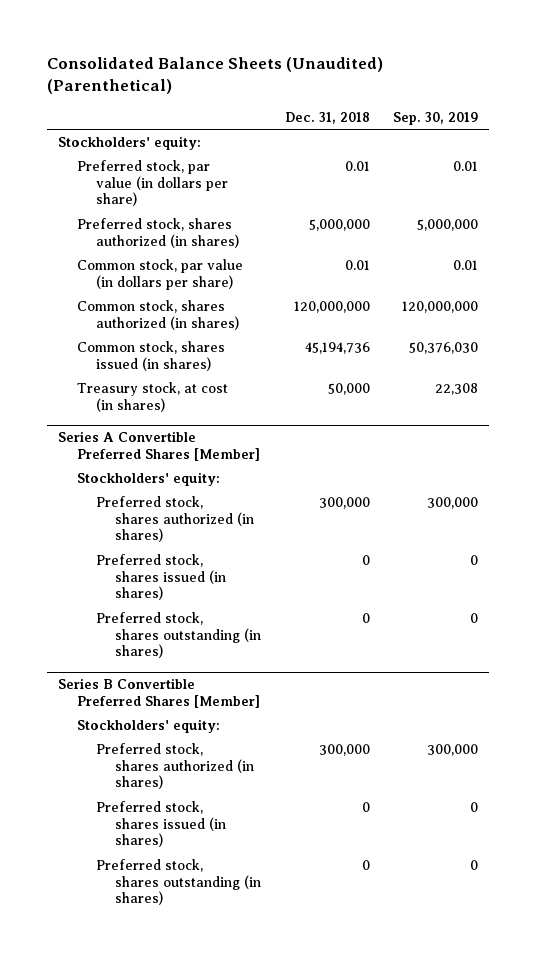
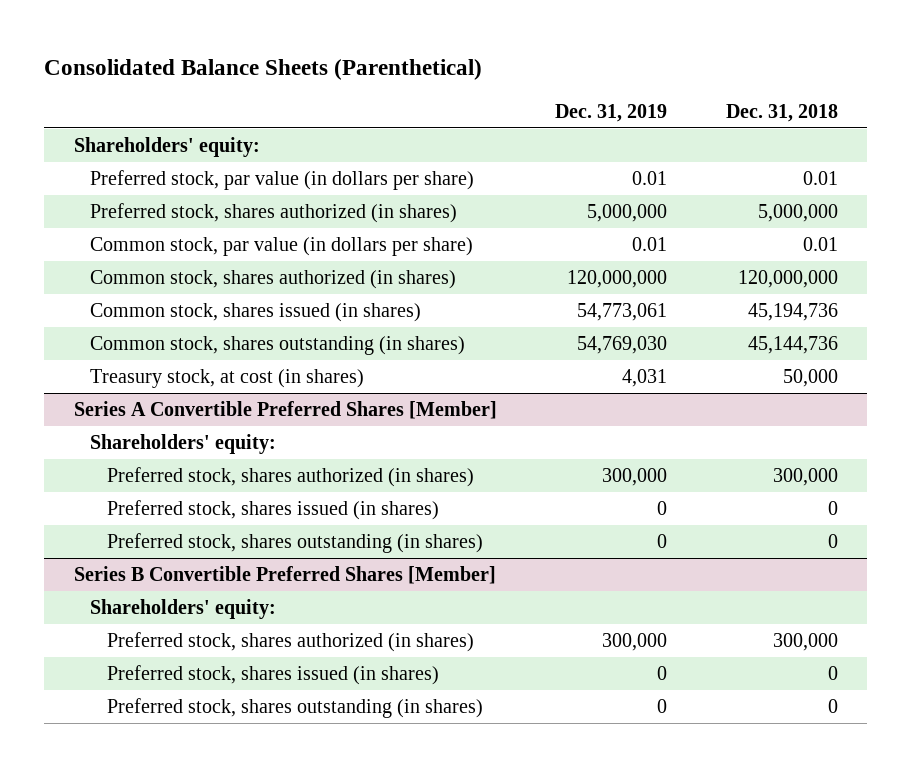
[46,56,383,94] Consolidated Balance Sheets (Unaudited) (Parenthetical) -> [44,58,483,80] Consolidated Balance Sheets (Parenthetical)
[392,112,478,126] Sep. 30, 2019 -> none
none -> [555,103,668,122] Dec. 31, 2019
[58,136,202,151] Stockholders' equity: -> [73,136,260,157] Shareholders' equity:
none -> [90,335,466,355] Common stock, shares outstanding (in shares)
[77,472,221,487] Stockholders' equity: -> [90,433,277,454] Shareholders' equity:
[77,719,221,734] Stockholders' equity: -> [90,598,277,619] Shareholders' equity:

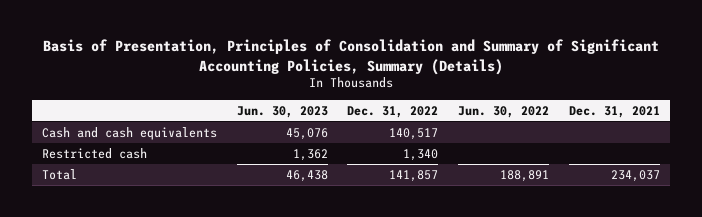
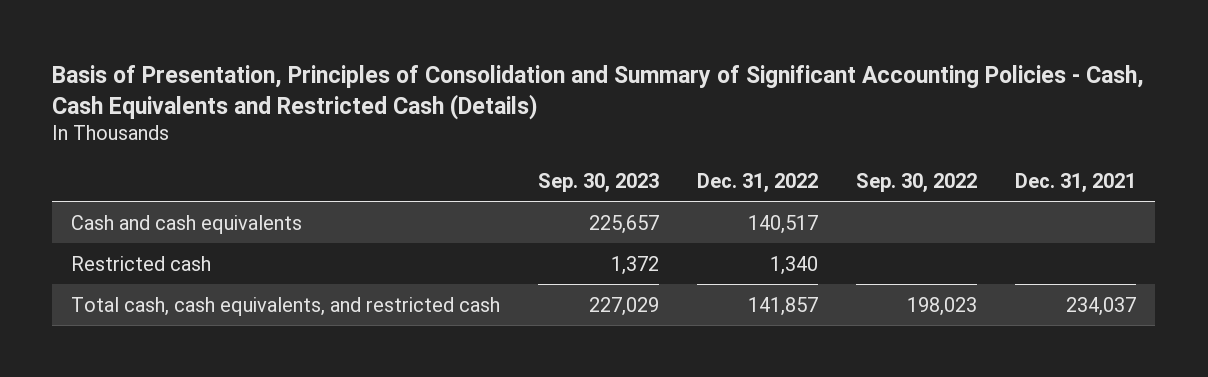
[42,39,659,75] Basis of Presentation, Principles of Consolidation and Summary of Significant Accounting Policies, Summary (Details) -> [52,64,1145,120] Basis of Presentation, Principles of Consolidation and Summary of Significant Accounting Policies - Cash, Cash Equivalents and Restricted Cash (Details)
[236,105,328,118] Jun. 30, 2023 -> none
[458,105,550,118] Jun. 30, 2022 -> none
none -> [538,172,660,193] Sep. 30, 2023
none -> [856,172,978,193] Sep. 30, 2022
[41,168,77,180] Total -> [71,296,501,316] Total cash, cash equivalents, and restricted cash

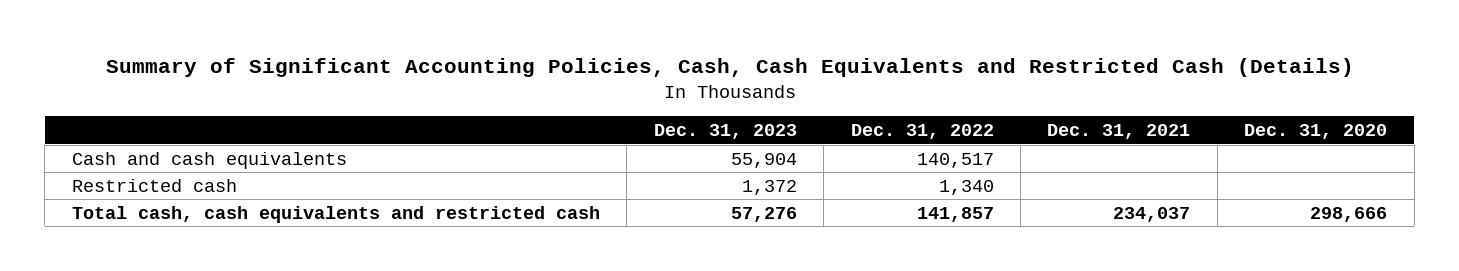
[52,64,1145,120] Basis of Presentation, Principles of Consolidation and Summary of Significant Accounting Policies - Cash, Cash Equivalents and Restricted Cash (Details) -> [105,58,1354,78] Summary of Significant Accounting Policies, Cash, Cash Equivalents and Restricted Cash (Details)
[538,172,660,193] Sep. 30, 2023 -> none
[856,172,978,193] Sep. 30, 2022 -> none
none -> [653,124,797,140] Dec. 31, 2023
none -> [1244,124,1388,140] Dec. 31, 2020
[71,296,501,316] Total cash, cash equivalents, and restricted cash -> [71,205,600,223] Total cash, cash equivalents and restricted cash

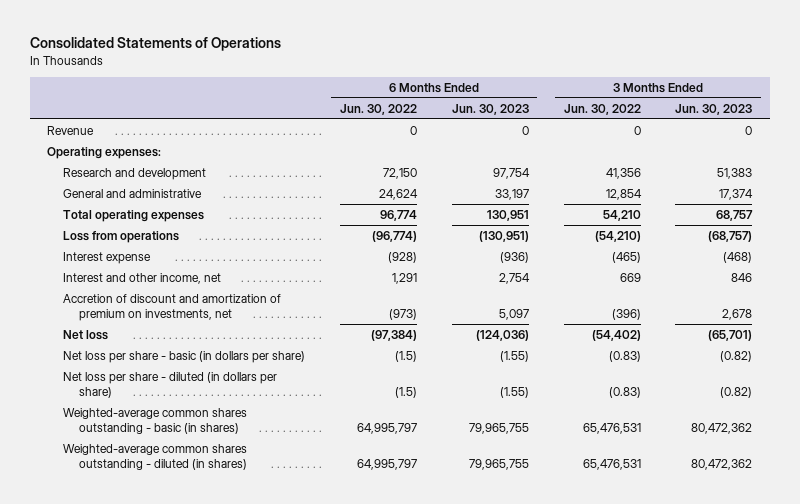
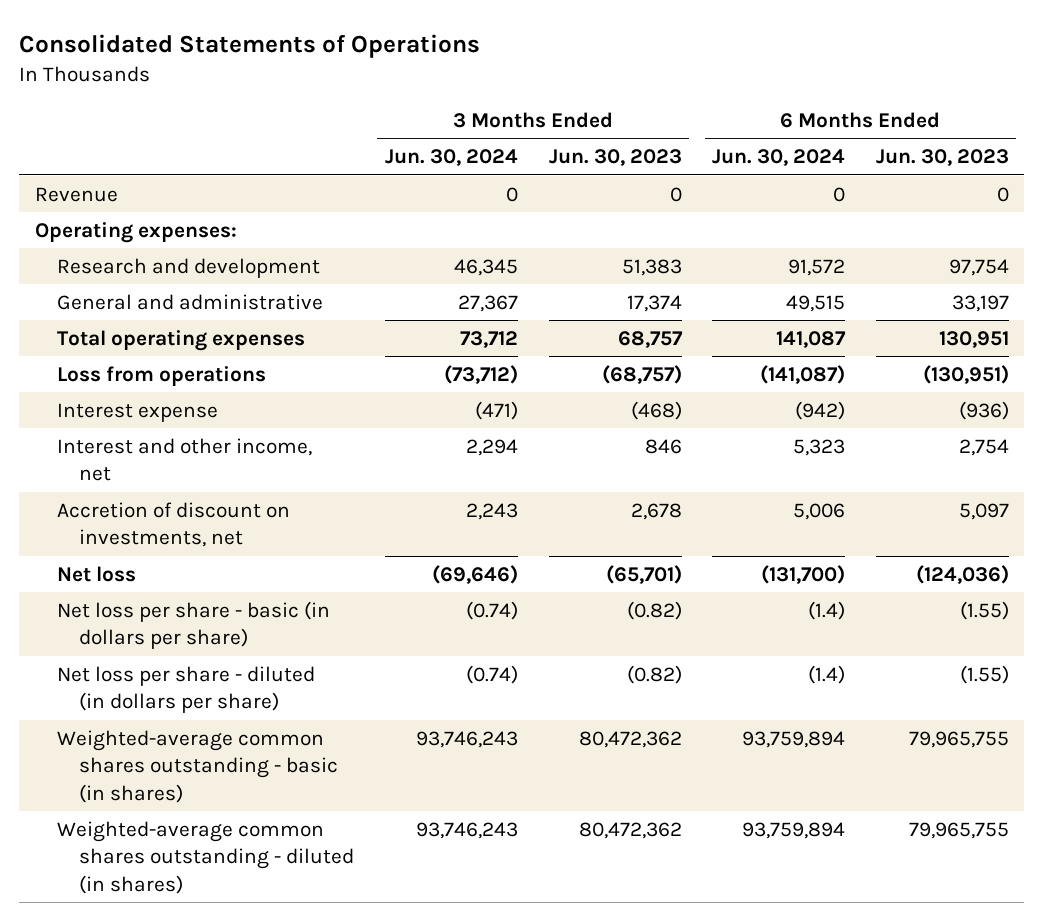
[339,103,417,115] Jun. 30, 2022 -> none
[563,103,641,115] Jun. 30, 2022 -> none
none -> [384,149,518,167] Jun. 30, 2024
none -> [712,149,846,167] Jun. 30, 2024
[62,293,281,321] Accretion of discount and amortization of premium on investments, net -> [56,501,290,548] Accretion of discount on investments, net

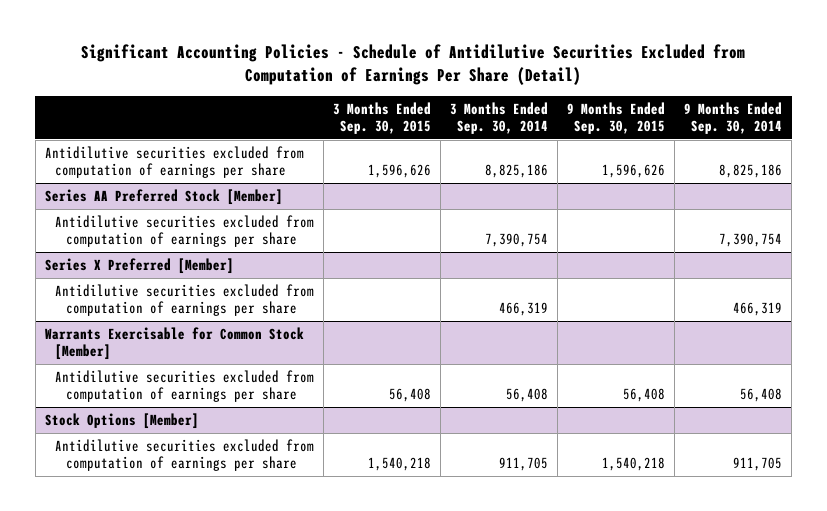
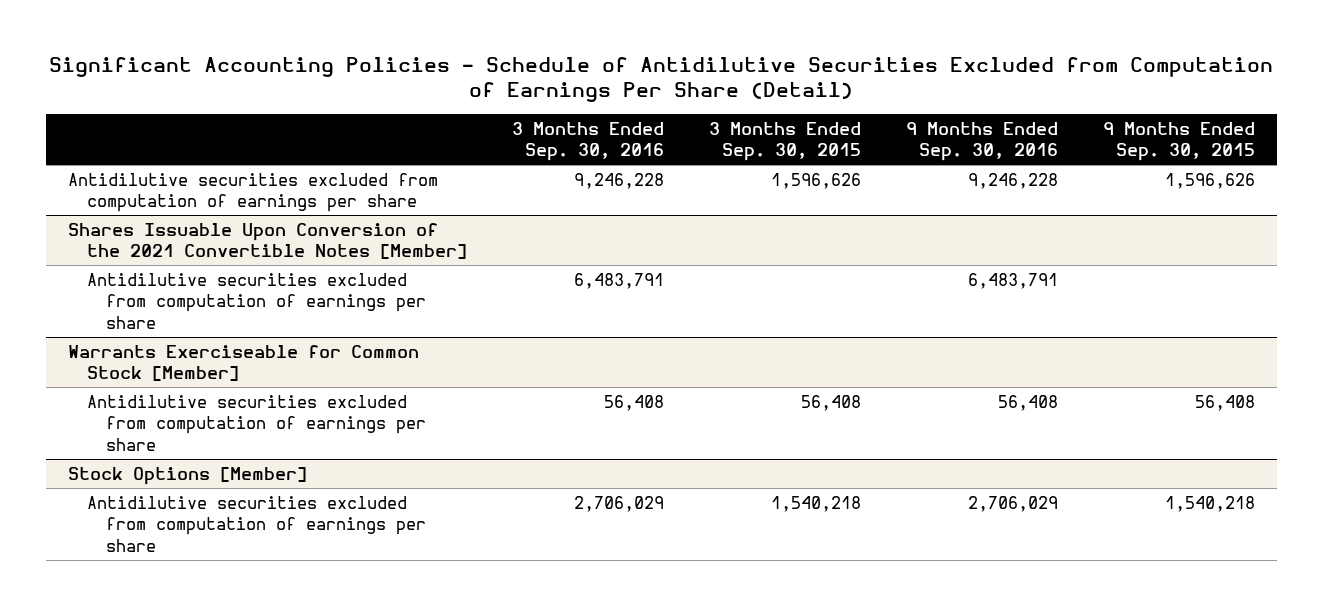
[450,101,549,134] 3 Months Ended Sep. 30, 2014 -> none
[684,101,783,134] 9 Months Ended Sep. 30, 2014 -> none
none -> [511,121,664,162] 3 Months Ended Sep. 30, 2016
none -> [905,121,1058,162] 9 Months Ended Sep. 30, 2016
[44,189,283,206] Series AA Preferred Stock [Member] -> none
[55,215,315,248] Antidilutive securities excluded from computation of earnings per share -> none
[44,258,234,275] Series X Preferred [Member] -> none
none -> [68,222,468,260] Shares Issuable Upon Conversion of the 2021 Convertible Notes [Member]
[44,327,304,361] Warrants Exercisable for Common Stock [Member] -> [68,344,420,382] Warrants Exerciseable for Common Stock [Member]

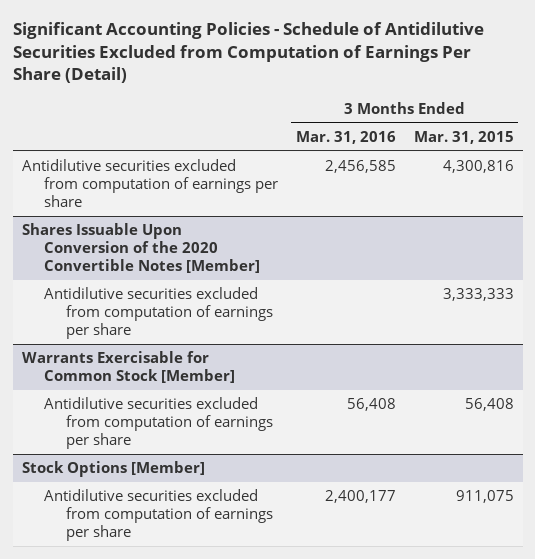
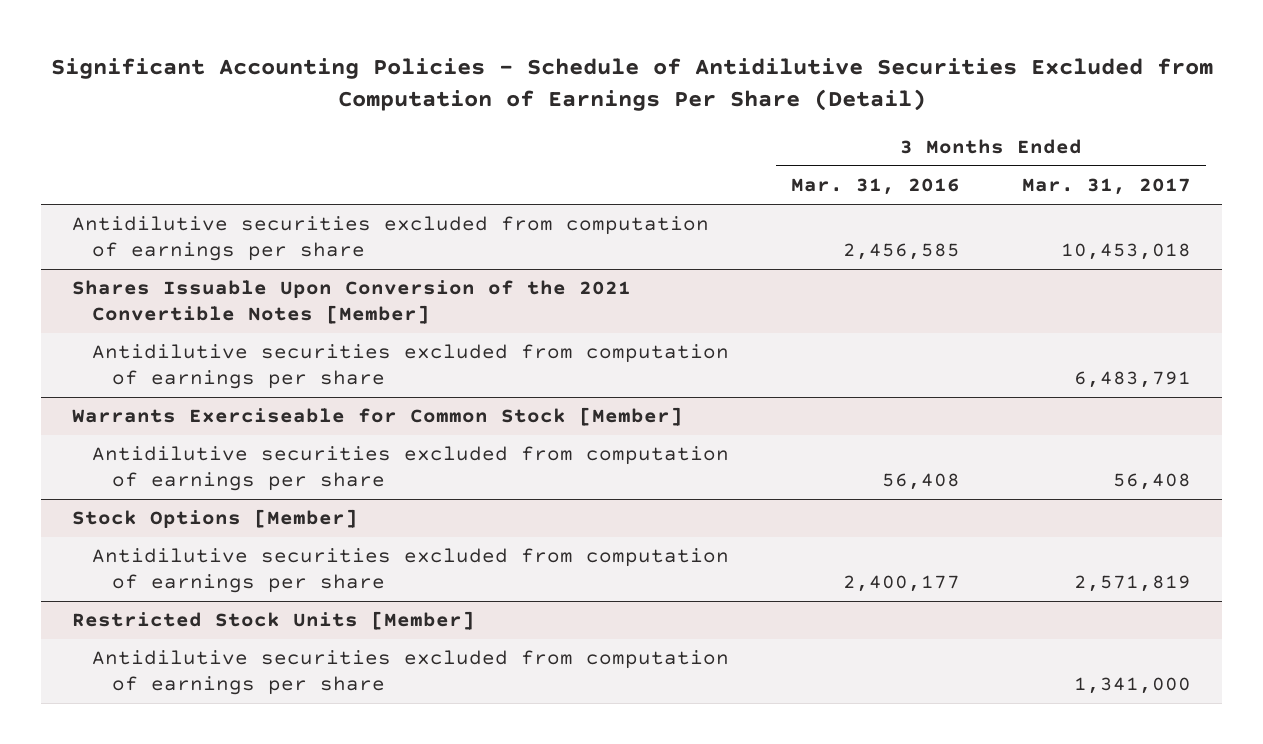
[413,131,514,145] Mar. 31, 2015 -> none
none -> [1021,178,1191,196] Mar. 31, 2017
[21,223,260,273] Shares Issuable Upon Conversion of the 2020 Convertible Notes [Member] -> [72,280,632,324] Shares Issuable Upon Conversion of the 2021 Convertible Notes [Member]
[21,351,235,383] Warrants Exercisable for Common Stock [Member] -> [72,407,684,427] Warrants Exerciseable for Common Stock [Member]
none -> [72,611,476,631] Restricted Stock Units [Member]
none -> [92,650,730,695] Antidilutive securities excluded from computation of earnings per share

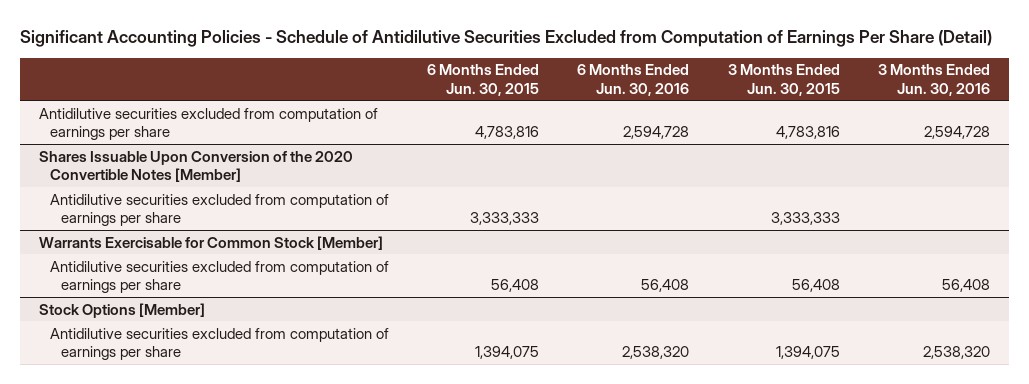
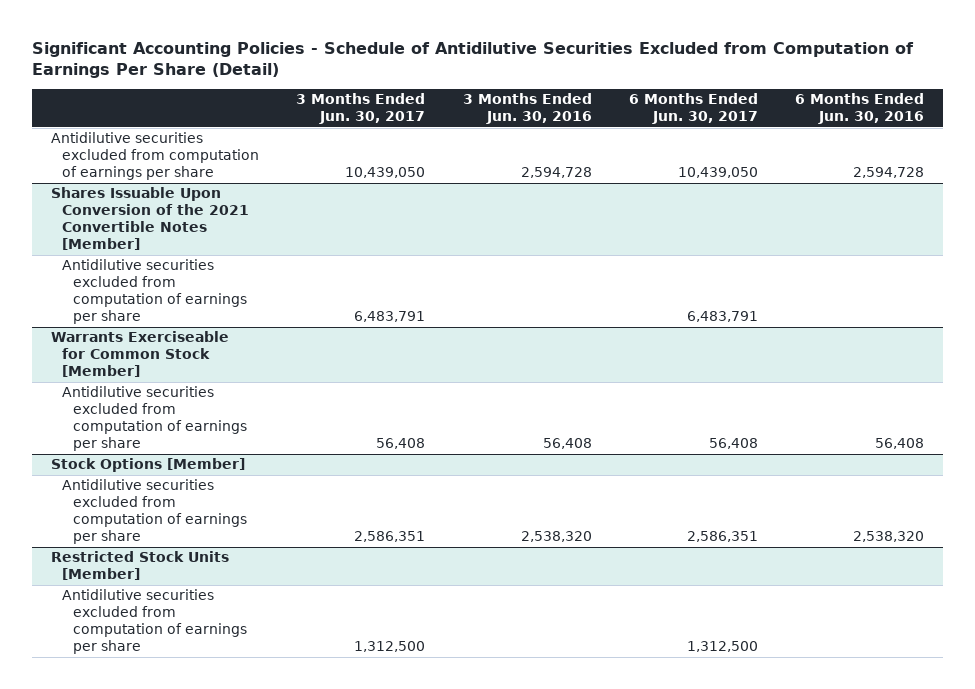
[427,64,540,96] 6 Months Ended Jun. 30, 2015 -> none
[727,64,840,96] 3 Months Ended Jun. 30, 2015 -> none
none -> [296,93,426,125] 3 Months Ended Jun. 30, 2017
none -> [628,93,758,125] 6 Months Ended Jun. 30, 2017
[38,150,353,182] Shares Issuable Upon Conversion of the 2020 Convertible Notes [Member] -> [50,187,250,251] Shares Issuable Upon Conversion of the 2021 Convertible Notes [Member]
[38,235,383,250] Warrants Exercisable for Common Stock [Member] -> [50,331,229,378] Warrants Exerciseable for Common Stock [Member]
none -> [50,551,229,581] Restricted Stock Units [Member]
none -> [62,589,248,655] Antidilutive securities excluded from computation of earnings per share

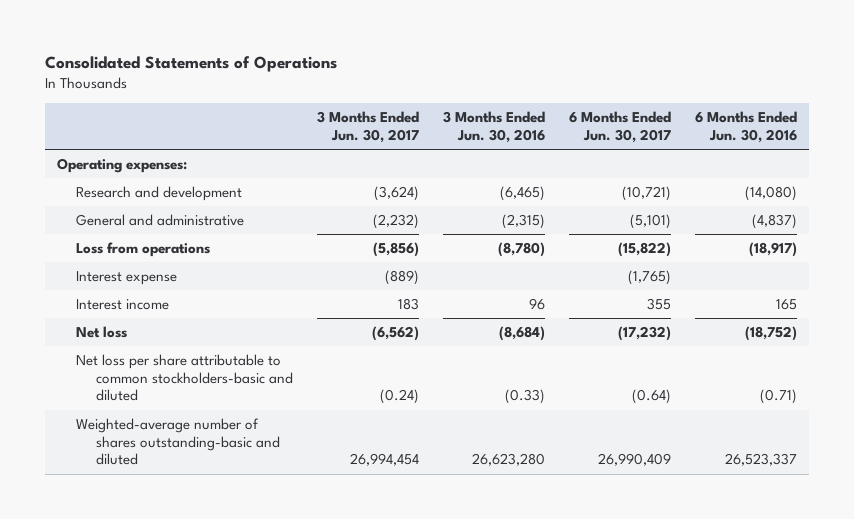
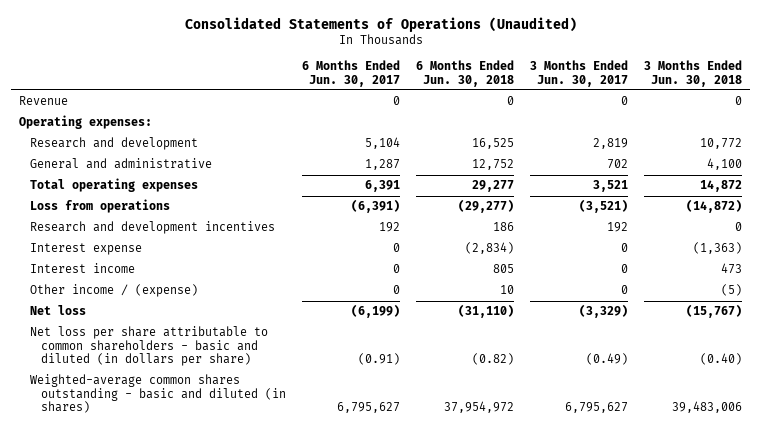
[45,56,338,73] Consolidated Statements of Operations -> [184,16,577,32] Consolidated Statements of Operations (Unaudited)
[442,111,545,144] 3 Months Ended Jun. 30, 2016 -> none
[694,111,797,144] 6 Months Ended Jun. 30, 2016 -> none
none -> [416,60,515,87] 6 Months Ended Jun. 30, 2018
none -> [644,60,743,87] 3 Months Ended Jun. 30, 2018
none -> [18,96,68,106] Revenue
[373,186,419,202] (3,624) -> [593,138,629,150] 2,819
[621,186,671,202] (10,721) -> [364,137,400,150] 5,104
[372,214,419,230] (2,232) -> [607,159,629,170] 702
[629,214,671,230] (5,101) -> [364,159,400,171] 1,287
none -> [29,178,198,193] Total operating expenses
[372,242,419,258] (5,856) -> [579,199,629,214] (3,521)
[617,242,671,258] (15,822) -> [350,199,400,214] (6,391)
none -> [29,221,275,235] Research and development incentives
[384,270,419,286] (889) -> [621,243,629,253] 0
[627,270,671,286] (1,765) -> [392,243,400,253] 0
[397,298,419,311] 183 -> [621,264,629,274] 0
[646,298,671,311] 355 -> [392,264,400,274] 0
none -> [29,284,198,298] Other income / (expense)
[371,326,419,342] (6,562) -> [579,304,629,319] (3,329)
[617,326,671,342] (17,232) -> [350,304,400,319] (6,199)
[76,354,293,402] Net loss per share attributable to common stockholders-basic and diluted -> [29,326,268,367] Net loss per share attributable to common shareholders - basic and diluted (in dollars per share)
[379,389,419,405] (0.24) -> [586,353,629,366] (0.49)
[631,389,671,405] (0.64) -> [357,353,400,366] (0.91)
[76,418,280,466] Weighted-average number of shares outstanding-basic and diluted -> [29,374,286,414] Weighted-average common shares outstanding - basic and diluted (in shares)
[349,453,419,467] 26,994,454 -> [565,402,629,414] 6,795,627
[597,453,671,467] 26,990,409 -> [336,402,400,414] 6,795,627

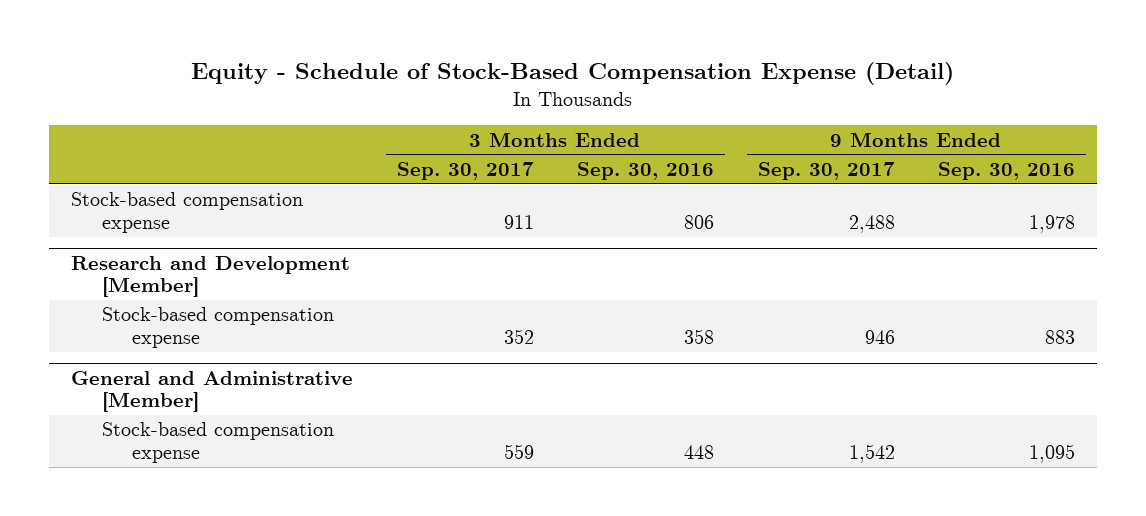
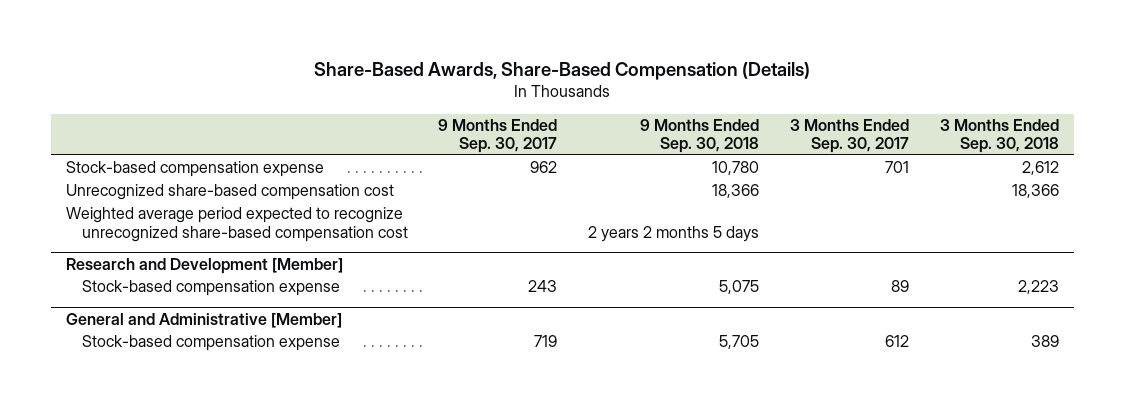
[191,62,955,86] Equity - Schedule of Stock-Based Compensation Expense (Detail) -> [314,61,811,80] Share-Based Awards, Share-Based Compensation (Details)
[577,161,715,180] Sep. 30, 2016 -> none
[938,161,1076,180] Sep. 30, 2016 -> none
none -> [640,118,760,154] 9 Months Ended Sep. 30, 2018
none -> [939,118,1059,154] 3 Months Ended Sep. 30, 2018
[503,214,534,229] 911 -> [885,161,910,174] 701
[848,214,895,233] 2,488 -> [530,161,558,174] 962
none -> [65,184,394,201] Unrecognized share-based compensation cost
none -> [65,207,408,242] Weighted average period expected to recognize unrecognized share-based compensation cost
[503,328,534,344] 352 -> [891,280,910,293] 89
[864,329,895,344] 946 -> [528,280,558,293] 243
[503,443,534,459] 559 -> [885,335,910,348] 612
[848,443,895,463] 1,542 -> [534,335,558,348] 719

